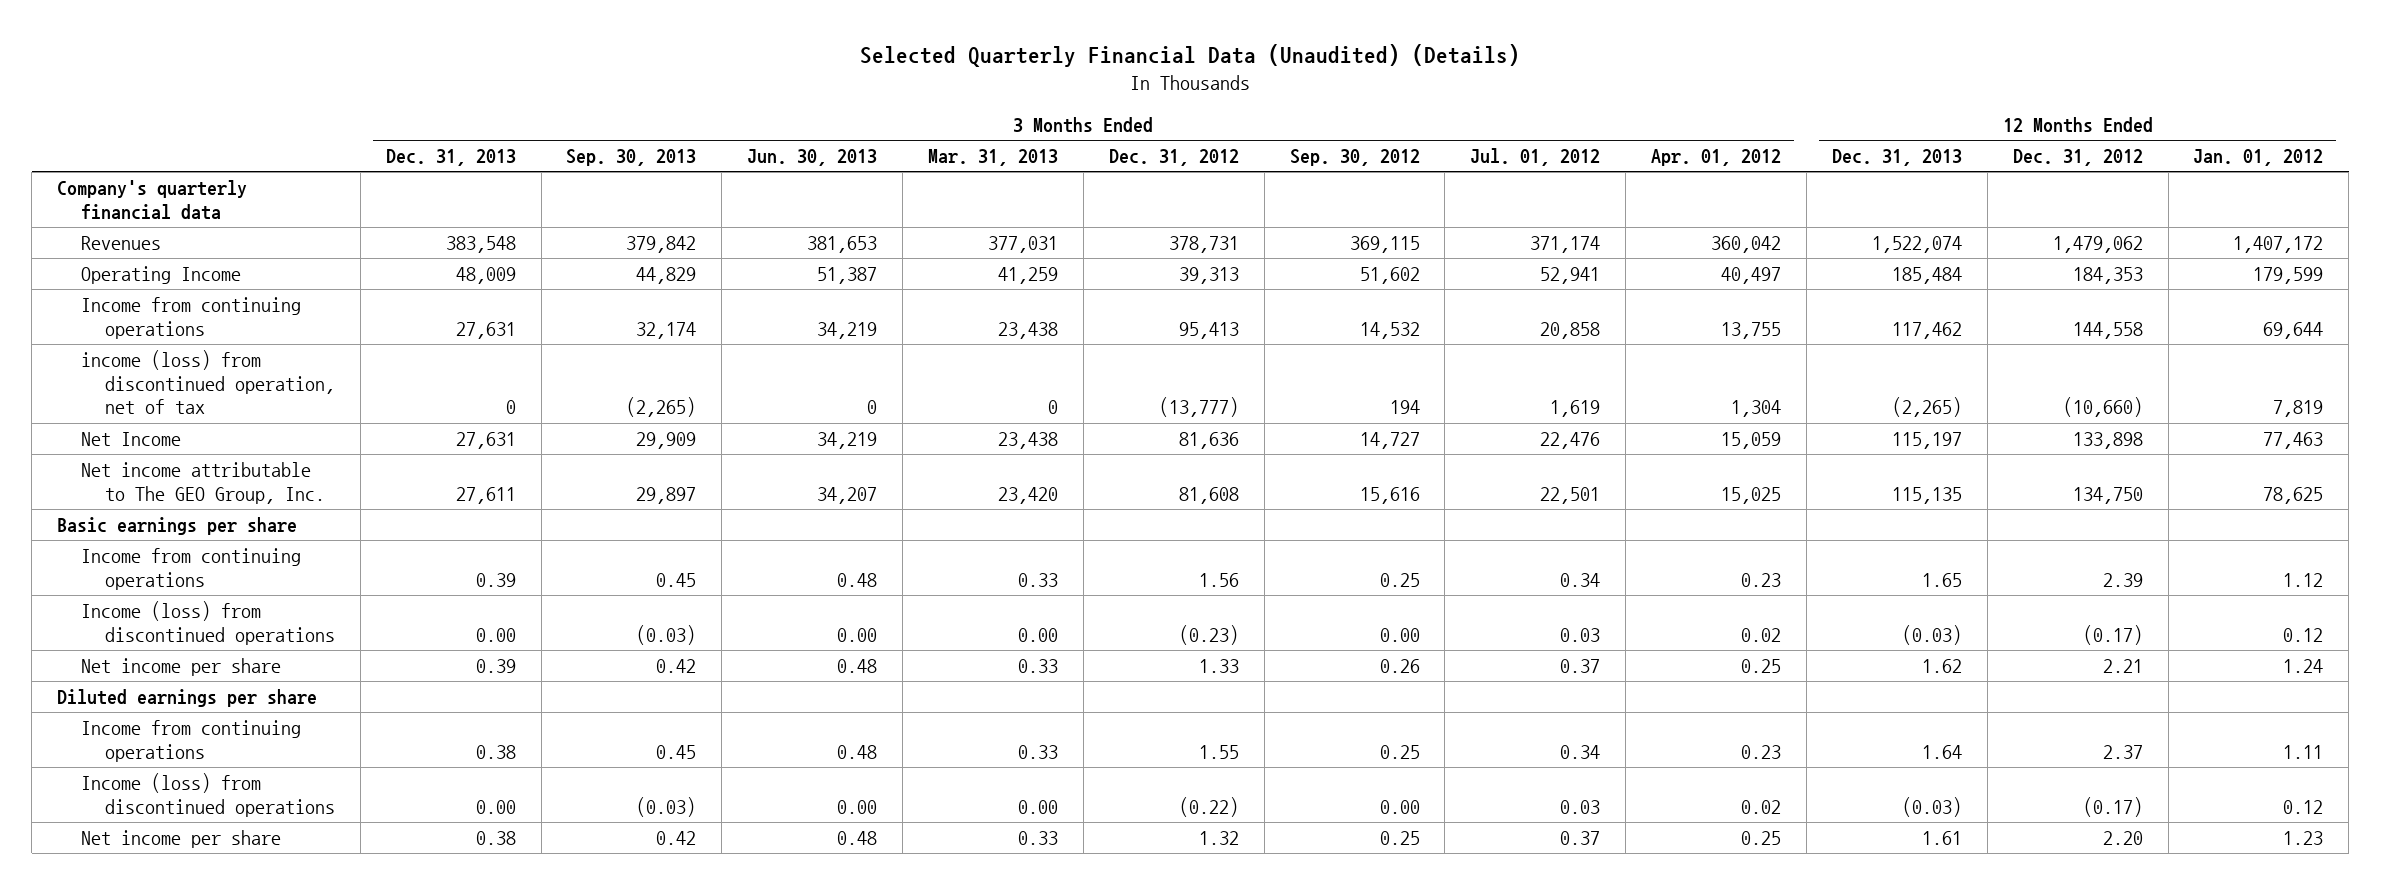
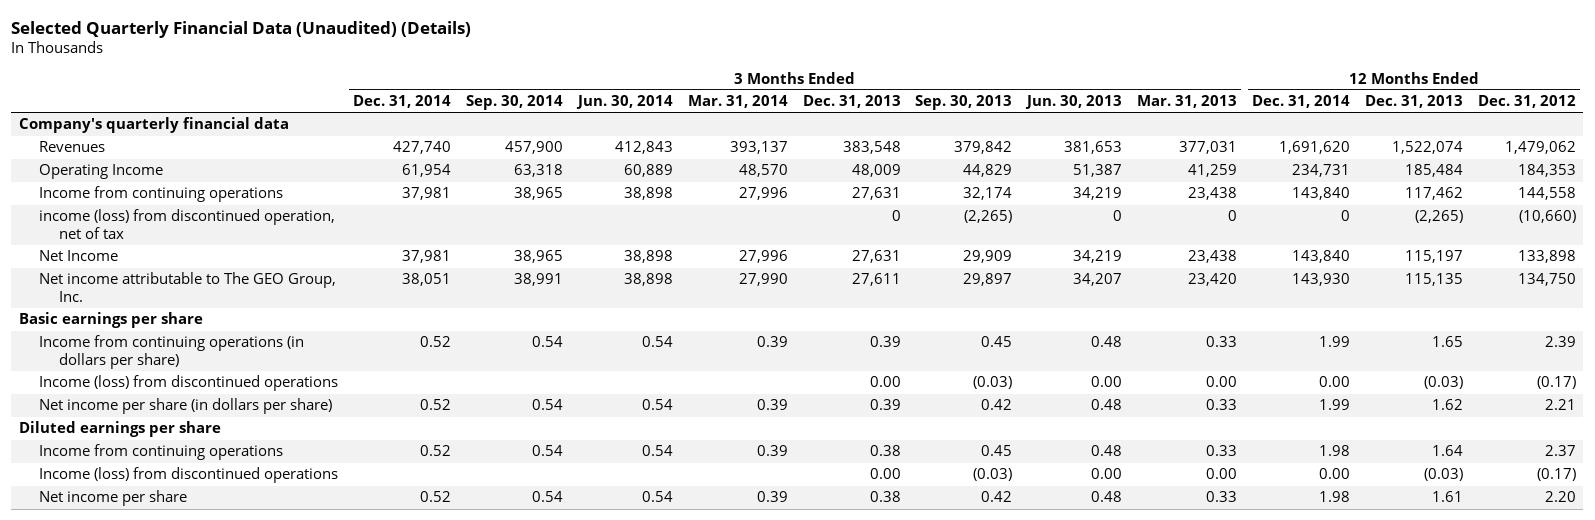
[1108,149,1239,167] Dec. 31, 2012 -> none
[1289,149,1420,167] Sep. 30, 2012 -> none
[1470,148,1601,167] Jul. 01, 2012 -> none
[1651,149,1782,167] Apr. 01, 2012 -> none
[2193,149,2324,167] Jan. 01, 2012 -> none
none -> [352,95,451,109] Dec. 31, 2014
none -> [465,95,563,111] Sep. 30, 2014
none -> [575,95,673,110] Jun. 30, 2014
none -> [687,95,788,109] Mar. 31, 2014
none -> [1252,95,1351,109] Dec. 31, 2014
[81,547,302,590] Income from continuing operations -> [39,335,305,369] Income from continuing operations (in dollars per share)
[81,657,282,676] Net income per share -> [39,398,333,415] Net income per share (in dollars per share)

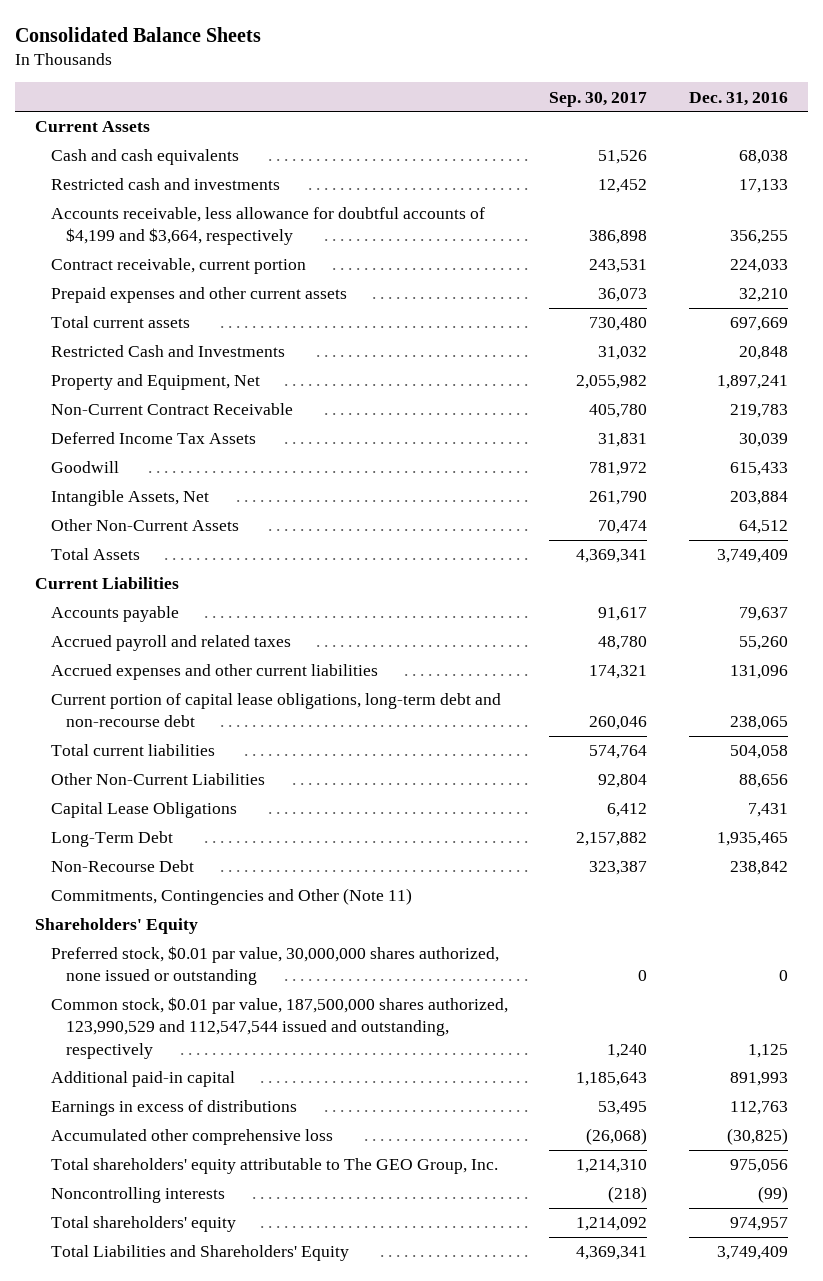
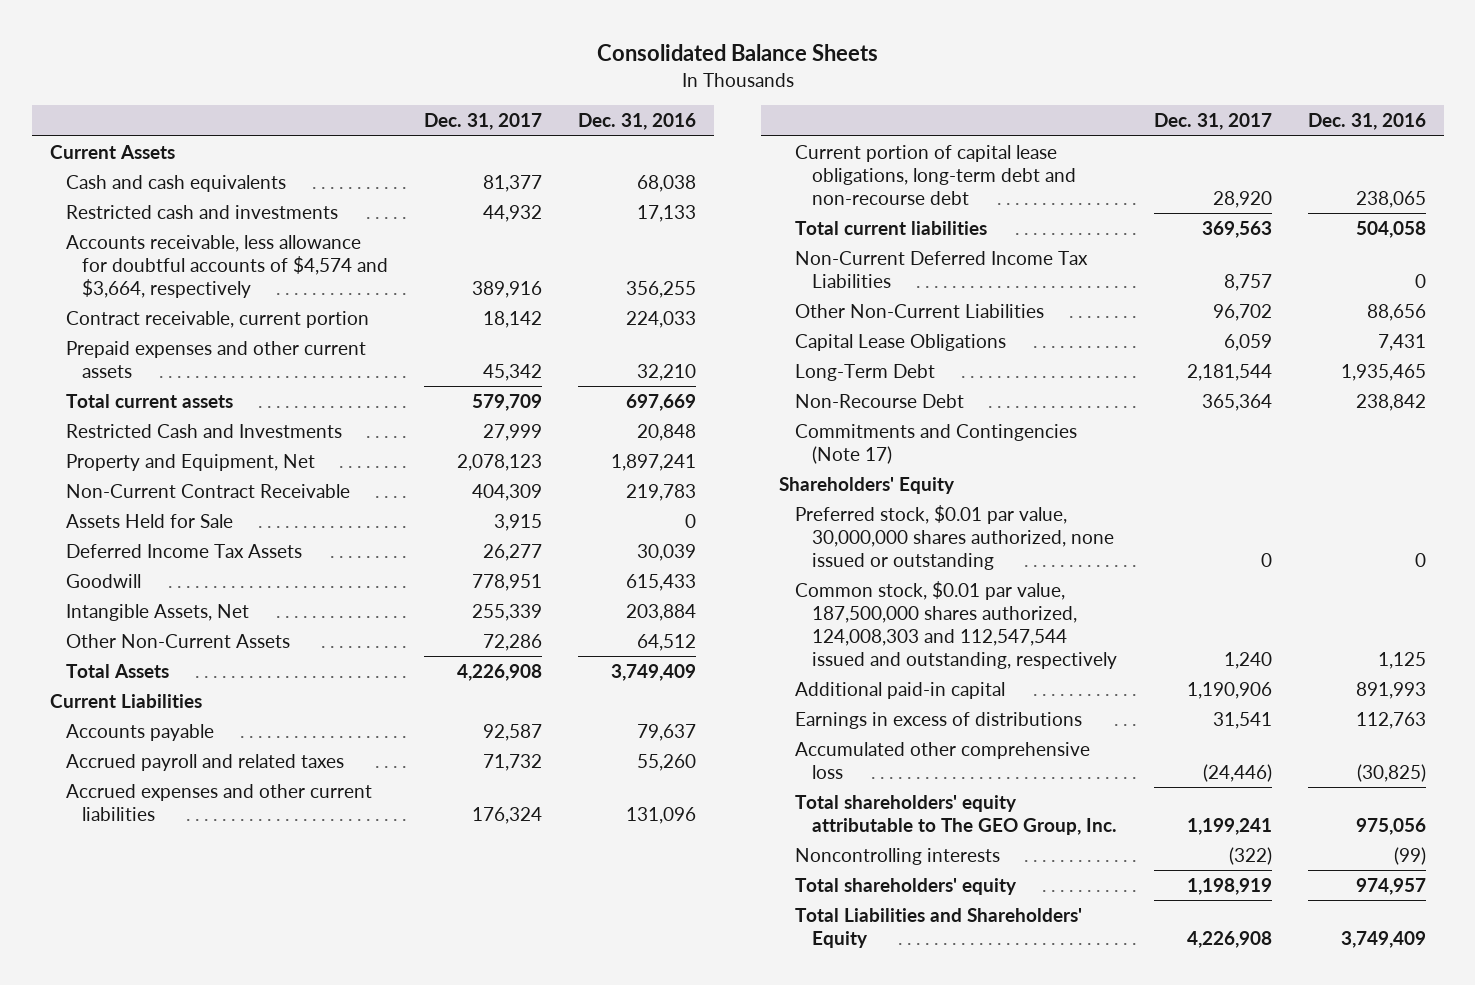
[549,91,648,107] Sep. 30, 2017 -> none
none -> [424,113,543,131] Dec. 31, 2017
[50,207,485,246] Accounts receivable, less allowance for doubtful accounts of $4,199 and $3,664, respectively -> [65,234,389,299] Accounts receivable, less allowance for doubtful accounts of $4,574 and $3,664, respectively
none -> [65,513,233,528] Assets Held for Sale
none -> [795,250,1089,289] Non-Current Deferred Income Tax Liabilities
[50,888,412,906] Commitments, Contingencies and Other (Note 11) -> [795,423,1078,465] Commitments and Contingencies (Note 17)
[50,997,508,1059] Common stock, $0.01 par value, 187,500,000 shares authorized, 123,990,529 and 112,547,544 issued and outstanding, respectively -> [795,580,1117,670] Common stock, $0.01 par value, 187,500,000 shares authorized, 124,008,303 and 112,547,544 issued and outstanding, respectively

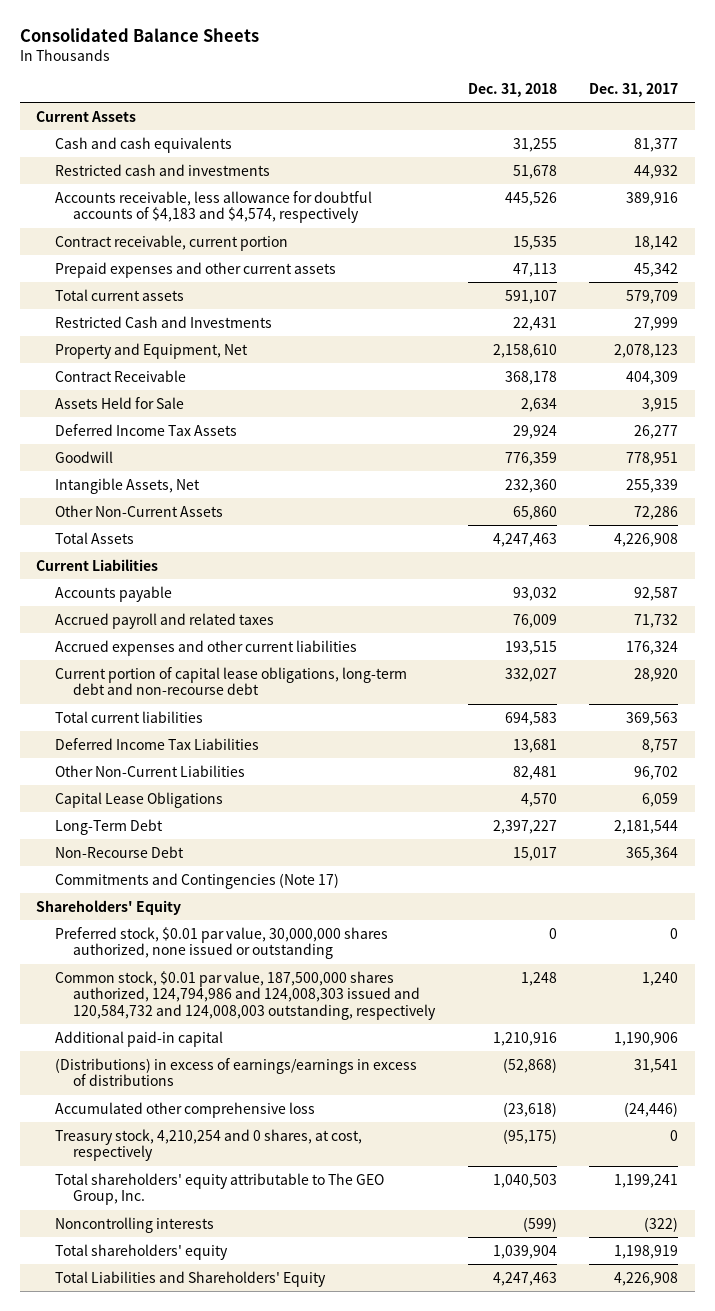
[577,113,696,131] Dec. 31, 2016 -> none
none -> [467,83,557,98] Dec. 31, 2018
[65,234,389,299] Accounts receivable, less allowance for doubtful accounts of $4,574 and $3,664, respectively -> [54,190,372,224] Accounts receivable, less allowance for doubtful accounts of $4,183 and $4,574, respectively
[65,483,350,498] Non-Current Contract Receivable -> [54,369,186,382] Contract Receivable
[795,250,1089,289] Non-Current Deferred Income Tax Liabilities -> [54,737,259,750] Deferred Income Tax Liabilities
[795,580,1117,670] Common stock, $0.01 par value, 187,500,000 shares authorized, 124,008,303 and 112,547,544 issued and outstanding, respectively -> [54,970,437,1021] Common stock, $0.01 par value, 187,500,000 shares authorized, 124,794,986 and 124,008,303 issued and 120,584,732 and 124,008,003 outstanding, respectively
[795,711,1083,729] Earnings in excess of distributions -> [54,1057,417,1087] (Distributions) in excess of earnings/earnings in excess of distributions
none -> [54,1128,362,1162] Treasury stock, 4,210,254 and 0 shares, at cost, respectively

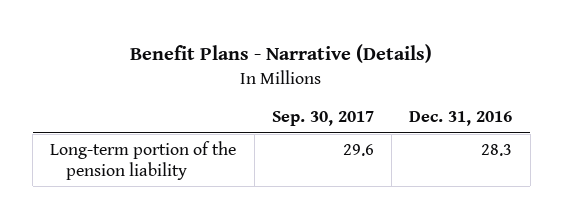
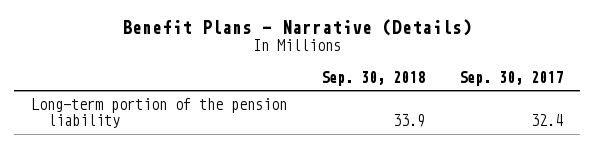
[409,111,513,127] Dec. 31, 2016 -> none
none -> [320,70,425,86] Sep. 30, 2018
[342,144,374,157] 29.6 -> [530,114,563,127] 32.4

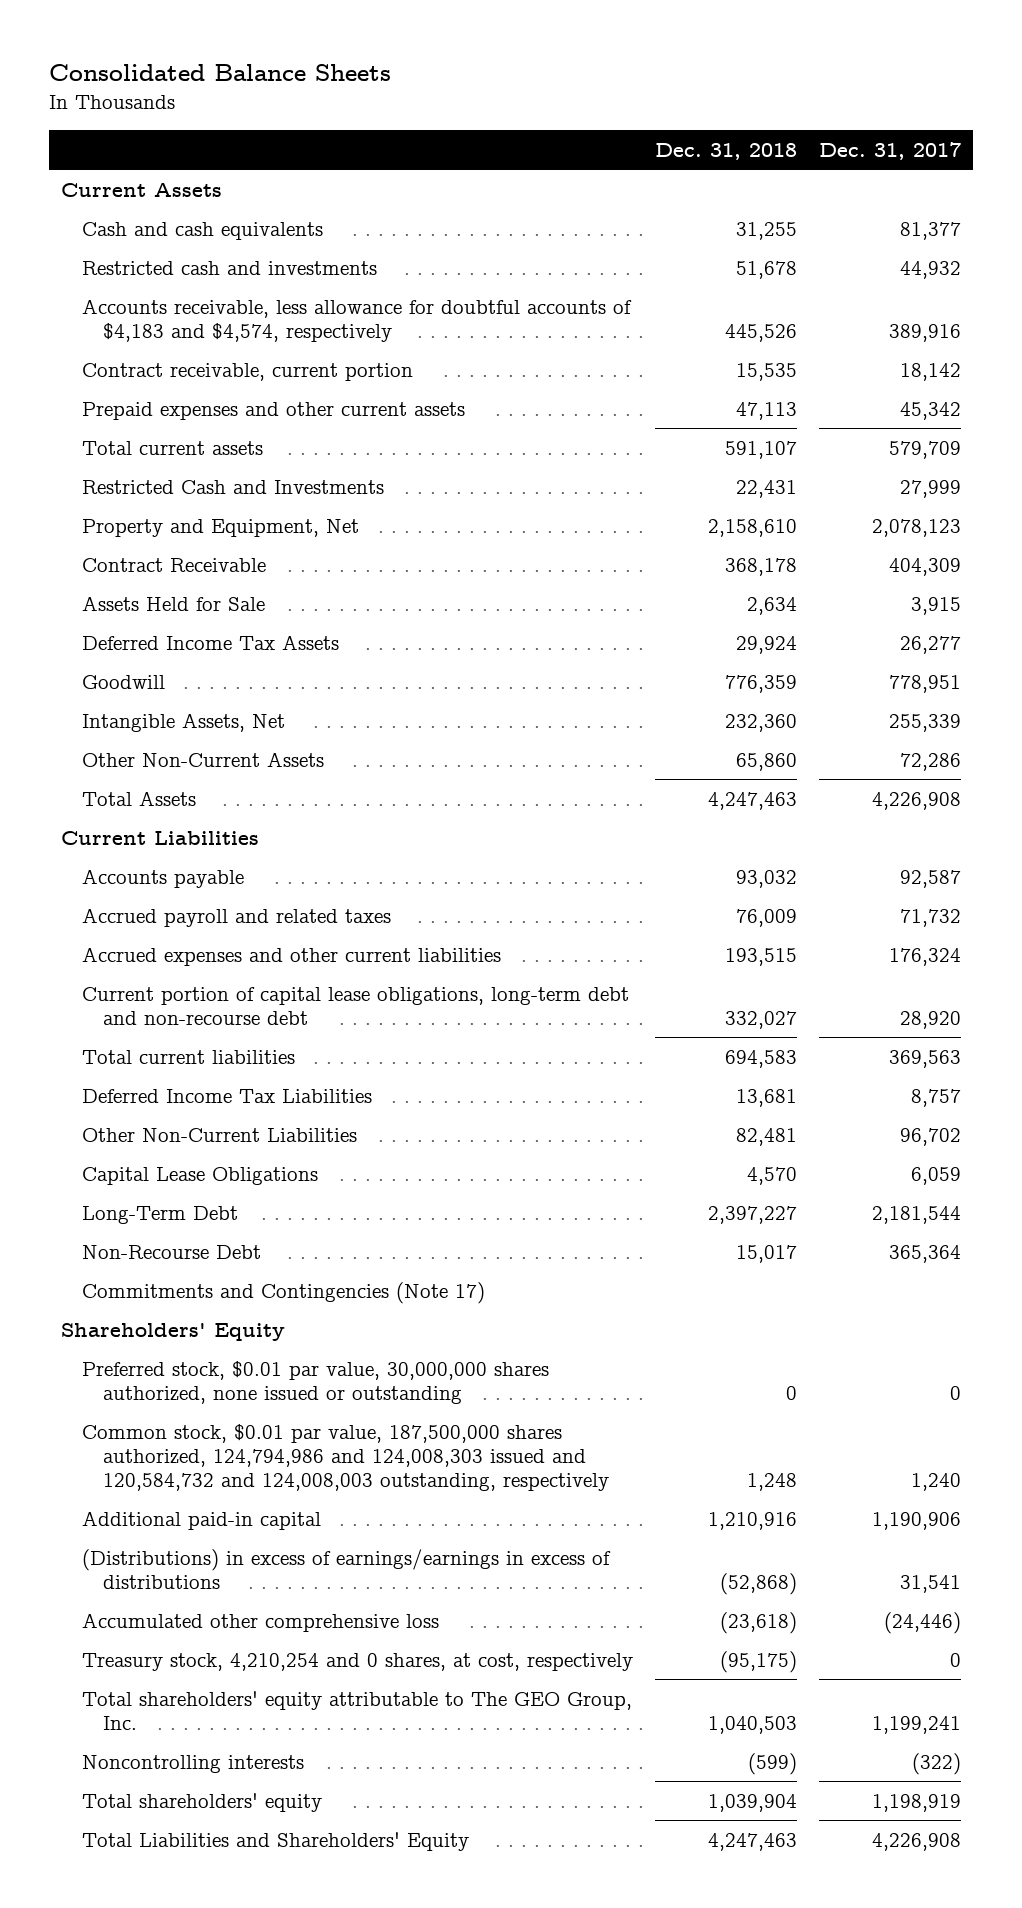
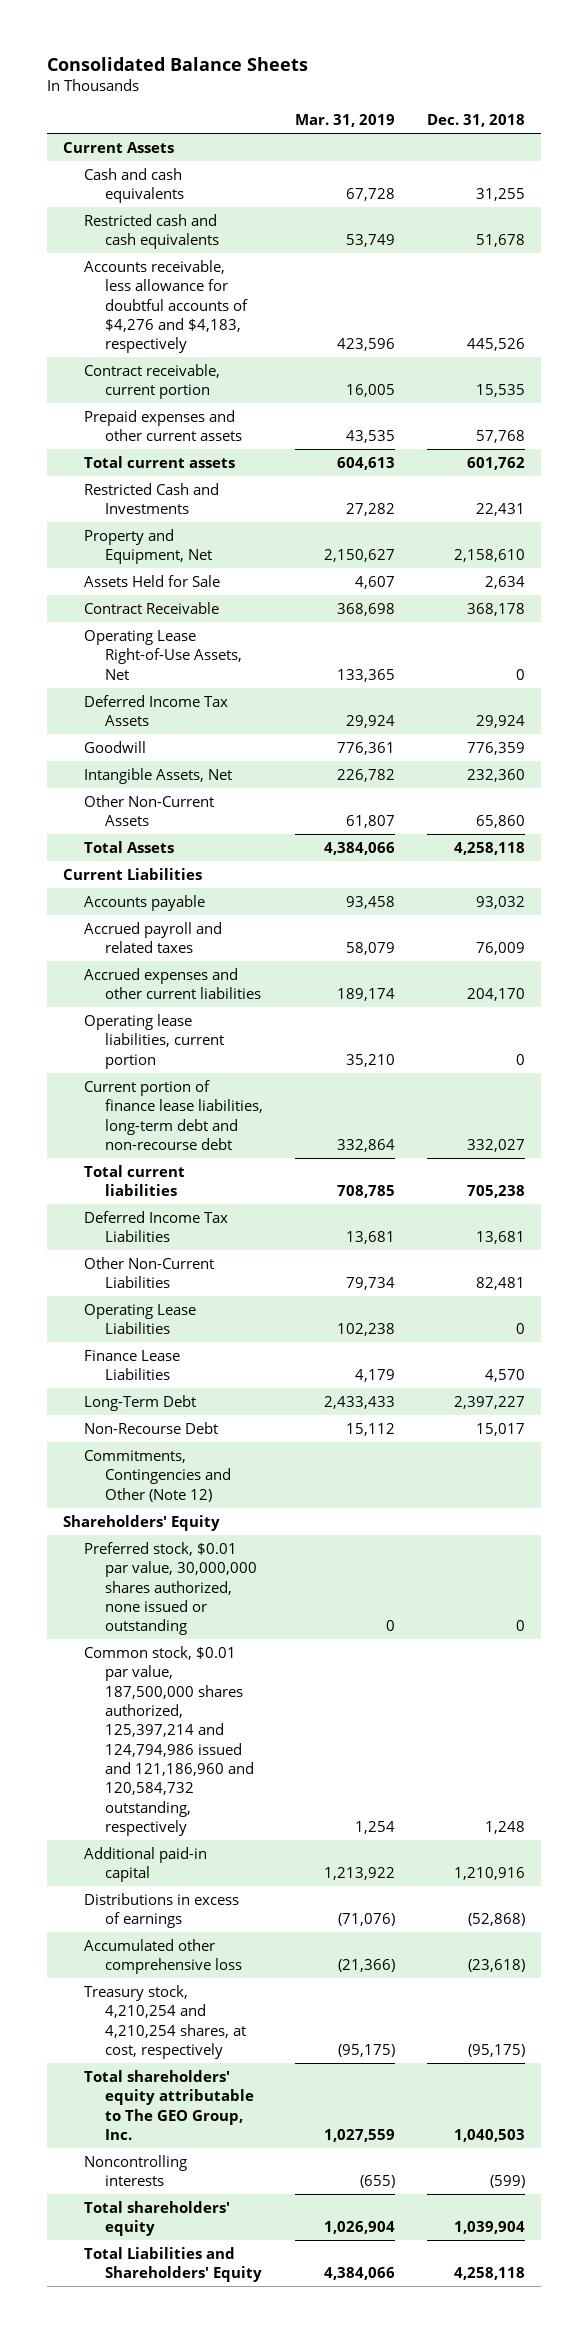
[819,141,962,160] Dec. 31, 2017 -> none
none -> [295,114,396,128] Mar. 31, 2019
[81,260,377,275] Restricted cash and investments -> [84,213,219,250] Restricted cash and cash equivalents
[81,298,632,342] Accounts receivable, less allowance for doubtful accounts of $4,183 and $4,574, respectively -> [84,259,248,354] Accounts receivable, less allowance for doubtful accounts of $4,276 and $4,183, respectively
[735,401,797,420] 47,113 -> [476,430,526,444] 57,768
[724,440,797,459] 591,107 -> [467,456,526,470] 601,762
[81,557,266,572] Contract Receivable -> [84,601,220,614] Contract Receivable
none -> [84,629,242,680] Operating Lease Right-of-Use Assets, Net
[707,791,797,810] 4,247,463 -> [454,841,526,855] 4,258,118
[724,947,797,966] 193,515 -> [467,988,526,1002] 204,170
none -> [84,1013,224,1069] Operating lease liabilities, current portion
[81,986,629,1025] Current portion of capital lease obligations, long-term debt and non-recourse debt -> [84,1079,263,1150] Current portion of finance lease liabilities, long-term debt and non-recourse debt
[724,1049,797,1068] 694,583 -> [467,1185,526,1199] 705,238
none -> [84,1303,197,1335] Operating Lease Liabilities
[81,1166,318,1185] Capital Lease Obligations -> [84,1349,181,1381] Finance Lease Liabilities
[81,1281,485,1304] Commitments and Contingencies (Note 17) -> [84,1449,231,1502] Commitments, Contingencies and Other (Note 12)
[81,1423,609,1491] Common stock, $0.01 par value, 187,500,000 shares authorized, 124,794,986 and 124,008,303 issued and 120,584,732 and 124,008,003 outstanding, respectively -> [84,1645,254,1836] Common stock, $0.01 par value, 187,500,000 shares authorized, 125,397,214 and 124,794,986 issued and 121,186,960 and 120,584,732 outstanding, respectively
[81,1548,611,1589] (Distributions) in excess of earnings/earnings in excess of distributions -> [84,1892,240,1929] Distributions in excess of earnings
[81,1652,633,1671] Treasury stock, 4,210,254 and 0 shares, at cost, respectively -> [84,1984,246,2059] Treasury stock, 4,210,254 and 4,210,254 shares, at cost, respectively
[707,1832,797,1851] 4,247,463 -> [454,2267,526,2281] 4,258,118

